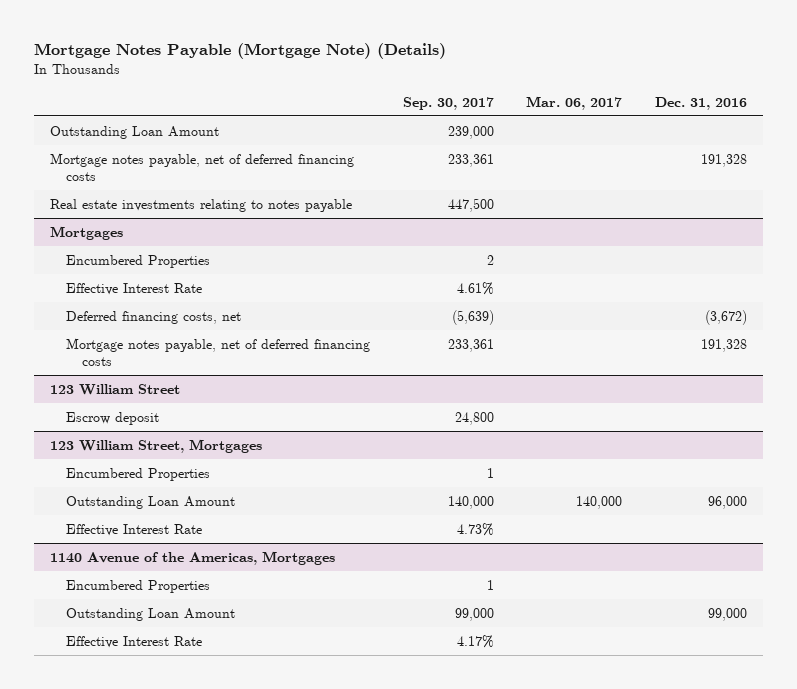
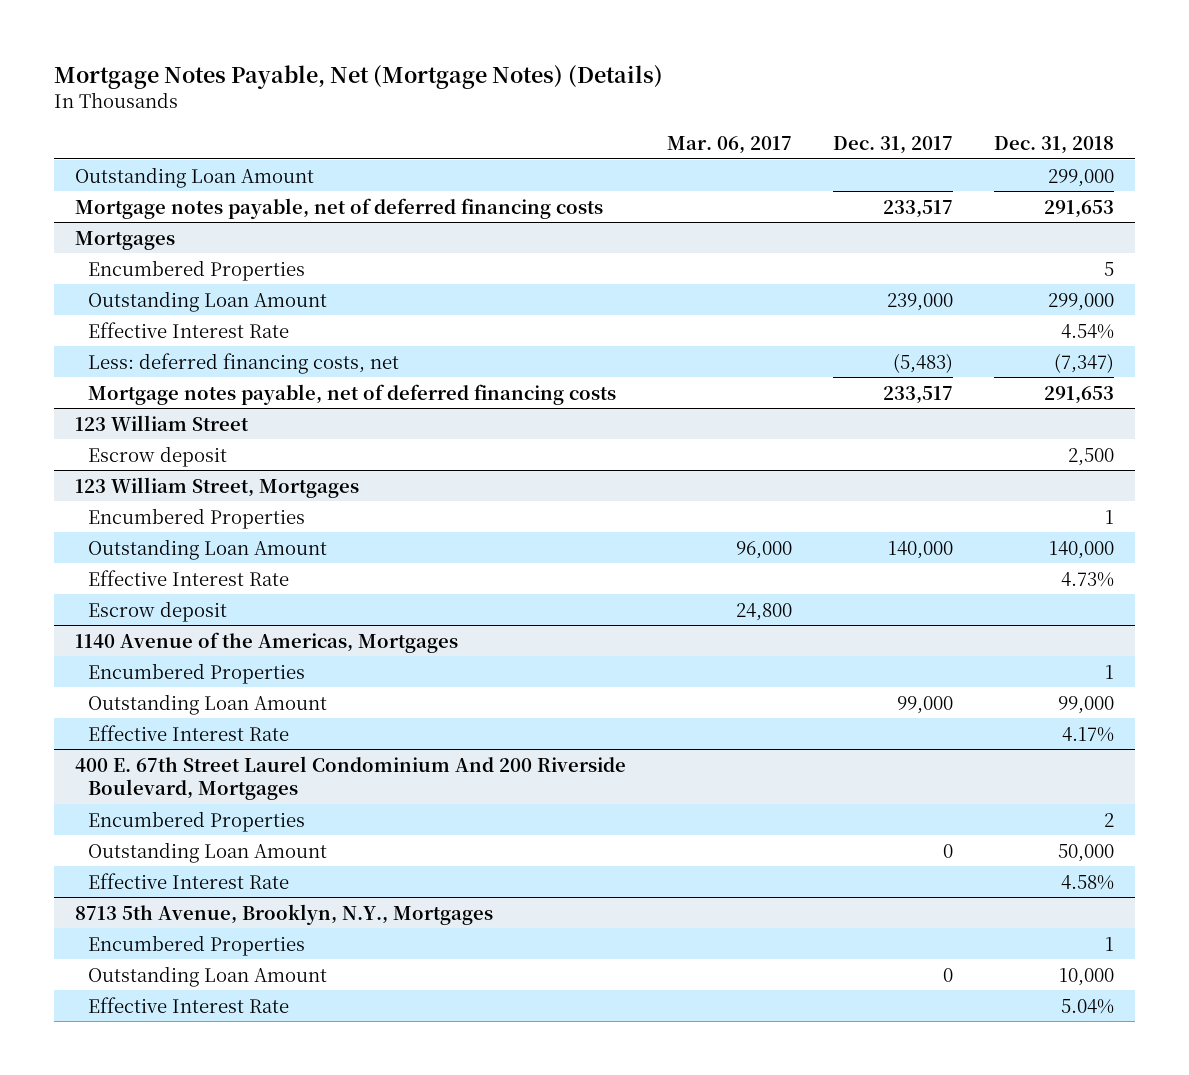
[33,43,446,60] Mortgage Notes Payable (Mortgage Note) (Details) -> [54,65,664,90] Mortgage Notes Payable, Net (Mortgage Notes) (Details)
[402,96,494,110] Sep. 30, 2017 -> none
[654,96,747,110] Dec. 31, 2016 -> none
none -> [833,135,954,154] Dec. 31, 2017
none -> [994,135,1115,154] Dec. 31, 2018
[49,198,352,212] Real estate investments relating to notes payable -> none
none -> [88,290,328,312] Outstanding Loan Amount
[65,310,241,324] Deferred financing costs, net -> [88,352,400,374] Less: deferred financing costs, net
[576,495,623,509] 140,000 -> [735,540,792,559] 96,000
none -> [88,600,228,622] Escrow deposit
none -> [74,755,626,801] 400 E. 67th Street Laurel Condominium And 200 Riverside Boulevard, Mortgages
none -> [88,810,306,832] Encumbered Properties
none -> [88,841,328,863] Outstanding Loan Amount
none -> [88,872,290,889] Effective Interest Rate
none -> [74,903,493,925] 8713 5th Avenue, Brooklyn, N.Y., Mortgages
none -> [88,934,306,956] Encumbered Properties
none -> [88,965,328,987] Outstanding Loan Amount
none -> [88,996,290,1013] Effective Interest Rate

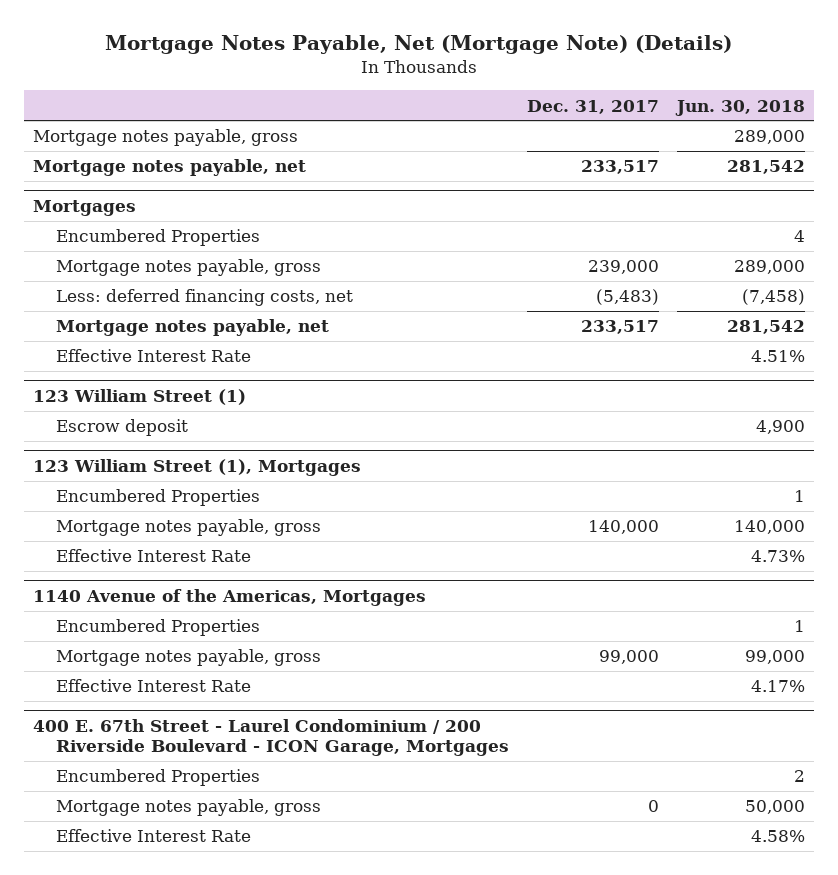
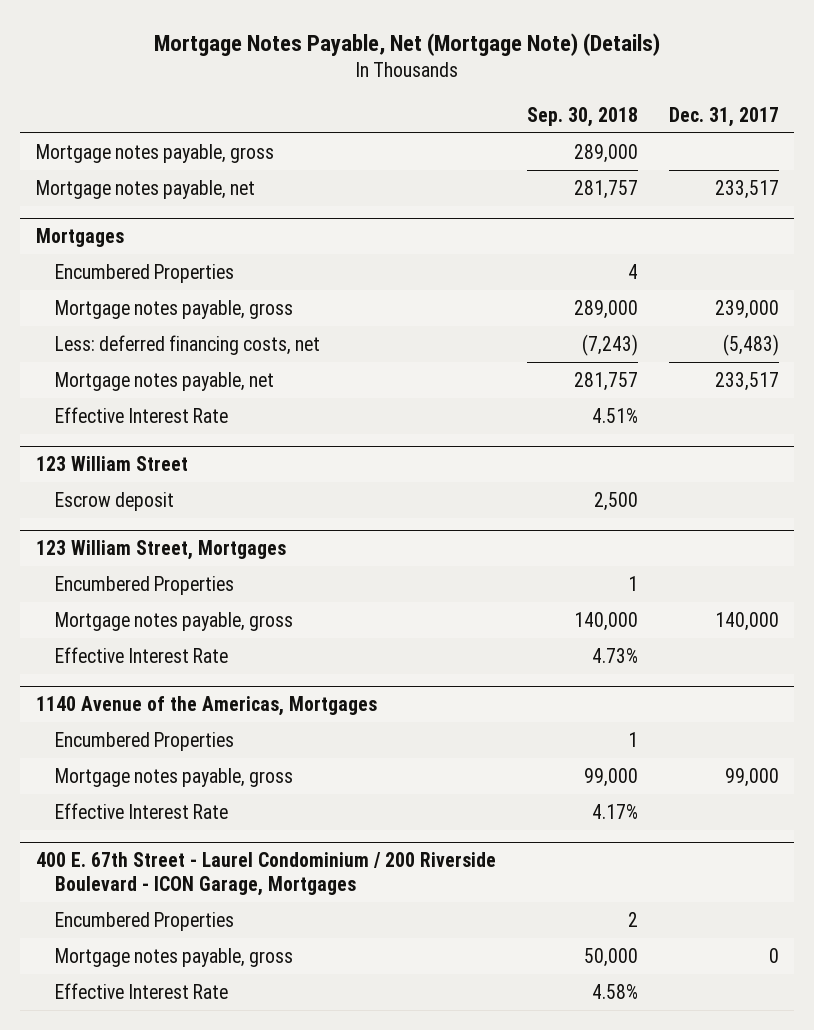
[675,99,806,116] Jun. 30, 2018 -> none
none -> [526,106,638,127] Sep. 30, 2018
[33,389,247,406] 123 William Street (1) -> [35,455,188,471] 123 William Street
[33,459,362,477] 123 William Street (1), Mortgages -> [35,539,286,560] 123 William Street, Mortgages

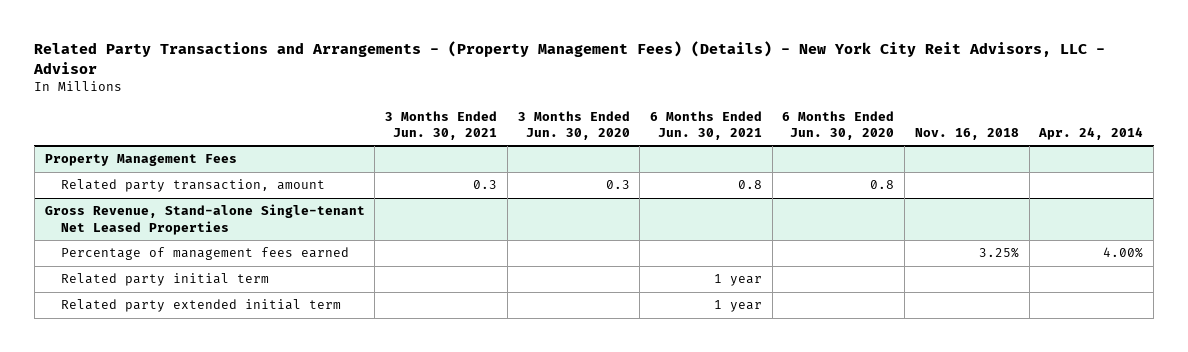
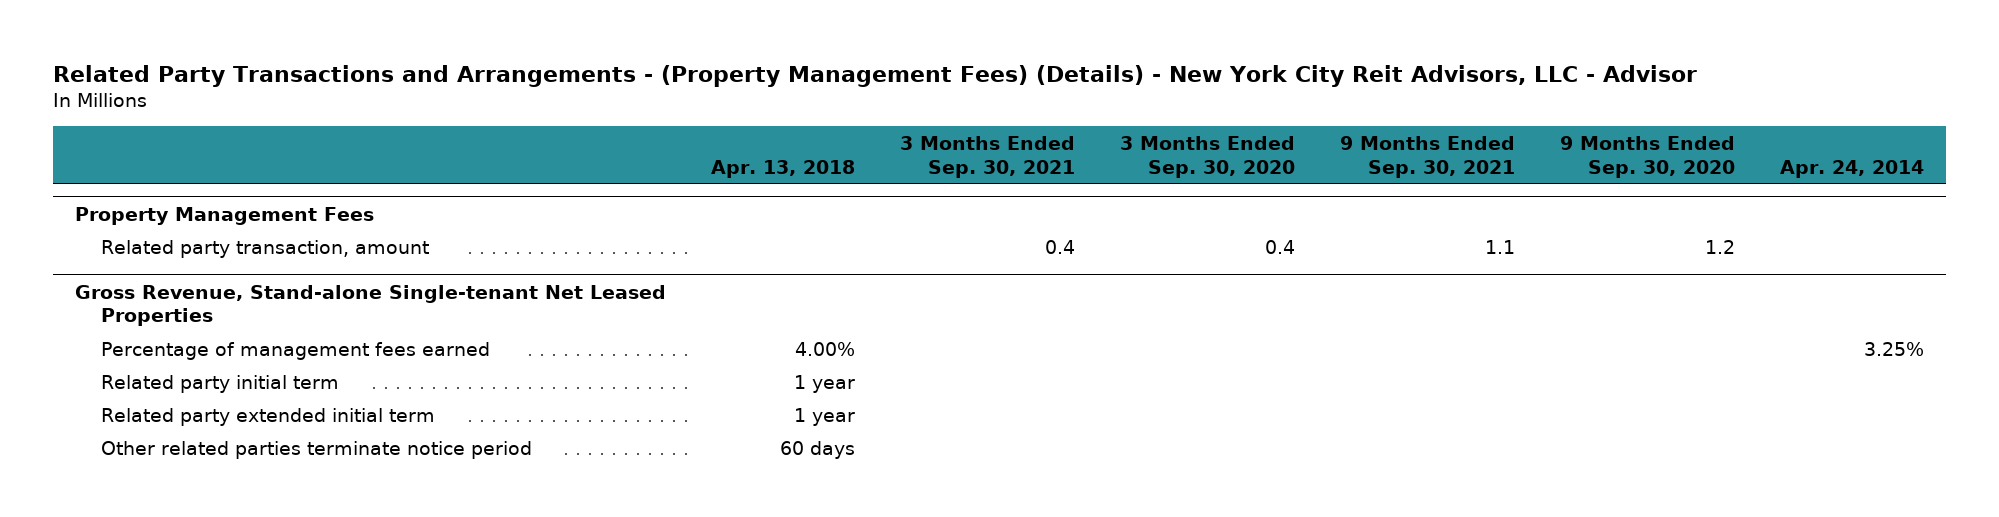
[385,110,498,140] 3 Months Ended Jun. 30, 2021 -> none
[517,110,630,140] 3 Months Ended Jun. 30, 2020 -> none
[649,110,762,140] 6 Months Ended Jun. 30, 2021 -> none
[782,110,895,140] 6 Months Ended Jun. 30, 2020 -> none
[914,127,1019,140] Nov. 16, 2018 -> none
none -> [711,159,856,178] Apr. 13, 2018
none -> [900,135,1076,178] 3 Months Ended Sep. 30, 2021
none -> [1119,135,1295,178] 3 Months Ended Sep. 30, 2020
none -> [1339,135,1515,178] 9 Months Ended Sep. 30, 2021
none -> [1559,135,1735,178] 9 Months Ended Sep. 30, 2020
[1103,247,1144,259] 4.00% -> [1863,341,1924,356] 3.25%
none -> [101,440,533,459] Other related parties terminate notice period

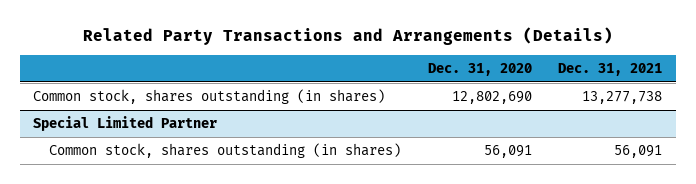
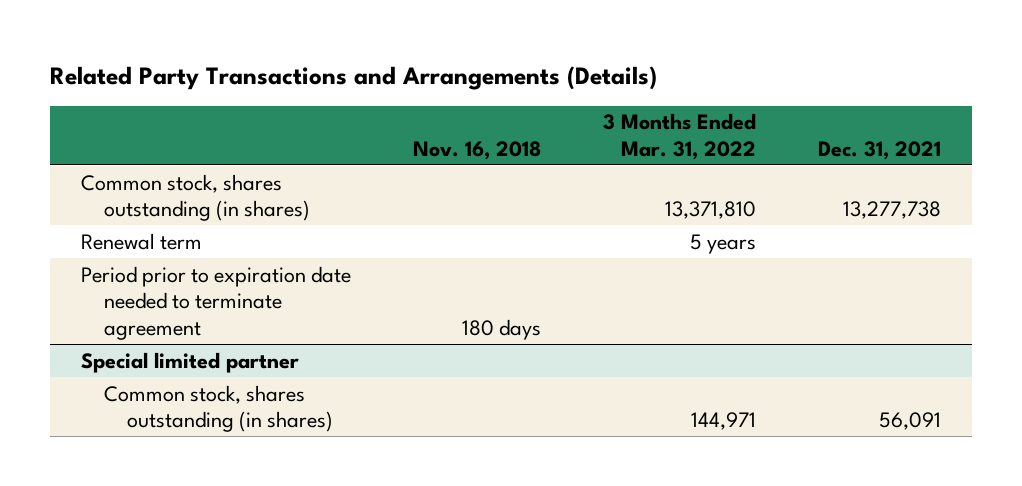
[427,63,532,77] Dec. 31, 2020 -> none
none -> [413,140,542,160] Nov. 16, 2018
none -> [603,113,757,160] 3 Months Ended Mar. 31, 2022
none -> [80,232,202,250] Renewal term
none -> [80,265,351,340] Period prior to expiration date needed to terminate agreement
[33,116,218,132] Special Limited Partner -> [80,351,299,373] Special limited partner

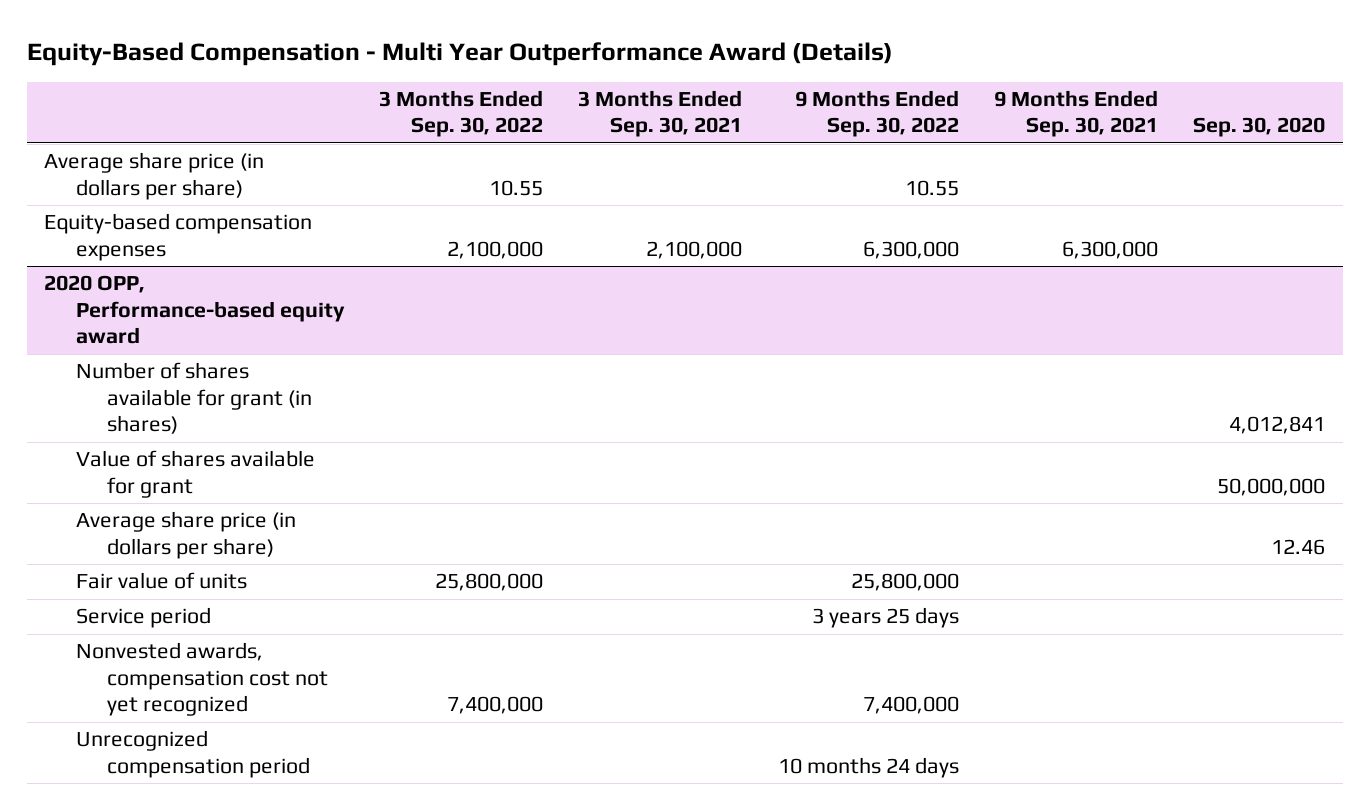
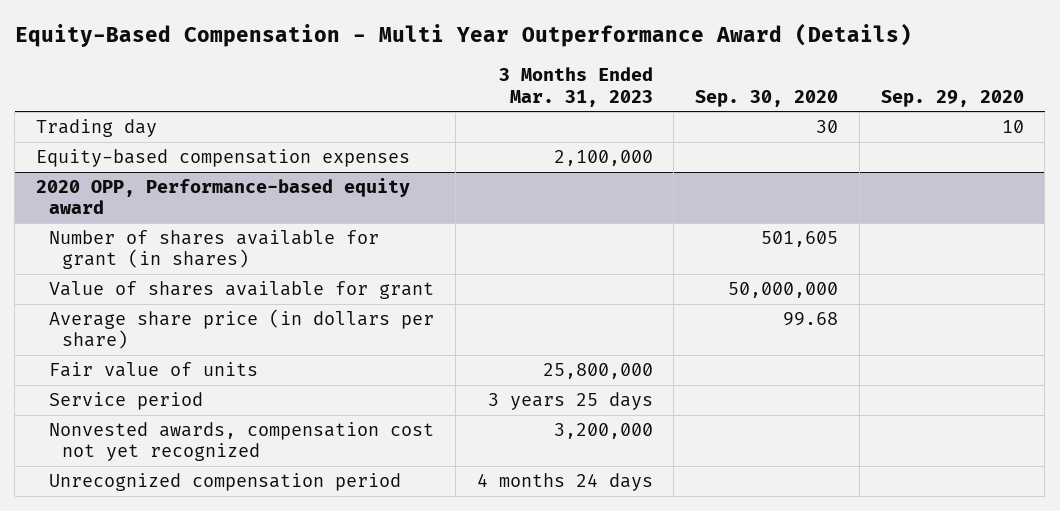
[379,89,544,138] 3 Months Ended Sep. 30, 2022 -> none
[578,89,743,138] 3 Months Ended Sep. 30, 2021 -> none
[794,89,959,138] 9 Months Ended Sep. 30, 2022 -> none
[994,89,1159,138] 9 Months Ended Sep. 30, 2021 -> none
none -> [498,67,653,107] 3 Months Ended Mar. 31, 2023
none -> [880,89,1024,107] Sep. 29, 2020
[44,152,265,200] Average share price (in dollars per share) -> none
none -> [36,119,158,138] Trading day
[1229,416,1326,435] 4,012,841 -> [761,231,839,248] 501,605
[1271,538,1326,555] 12.46 -> [783,312,839,327] 99.68

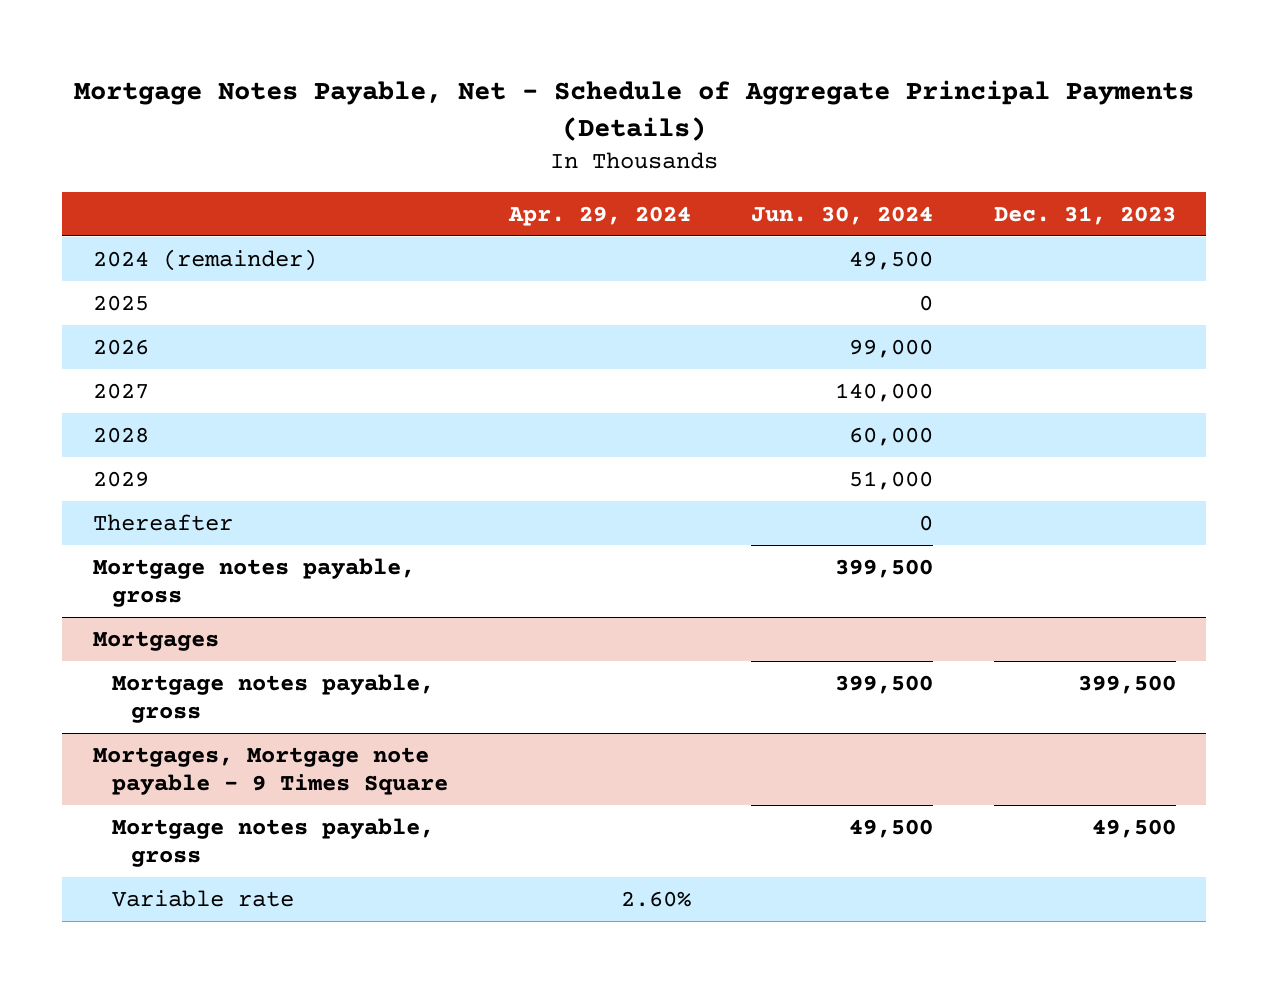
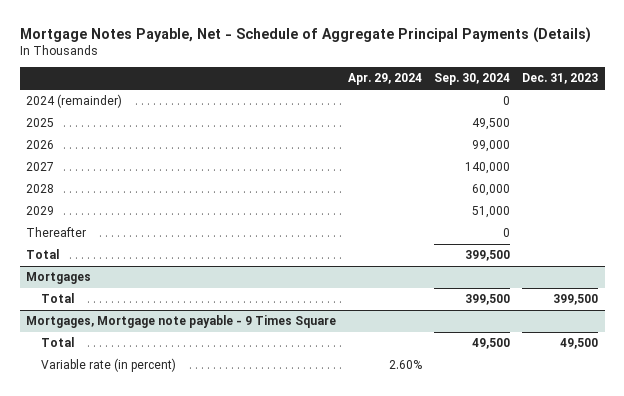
[751,205,934,225] Jun. 30, 2024 -> none
none -> [434,73,511,86] Sep. 30, 2024
[92,557,415,607] Mortgage notes payable, gross -> [25,249,59,260] Total
[111,673,434,723] Mortgage notes payable, gross -> [41,293,75,304] Total
[111,817,434,867] Mortgage notes payable, gross -> [41,337,75,348] Total
[111,889,294,907] Variable rate -> [41,358,177,373] Variable rate (in percent)

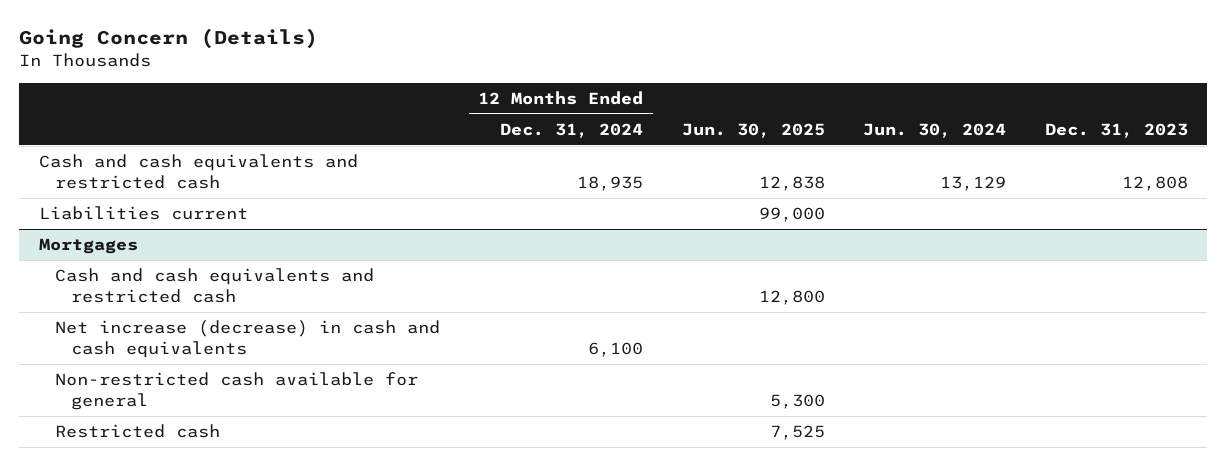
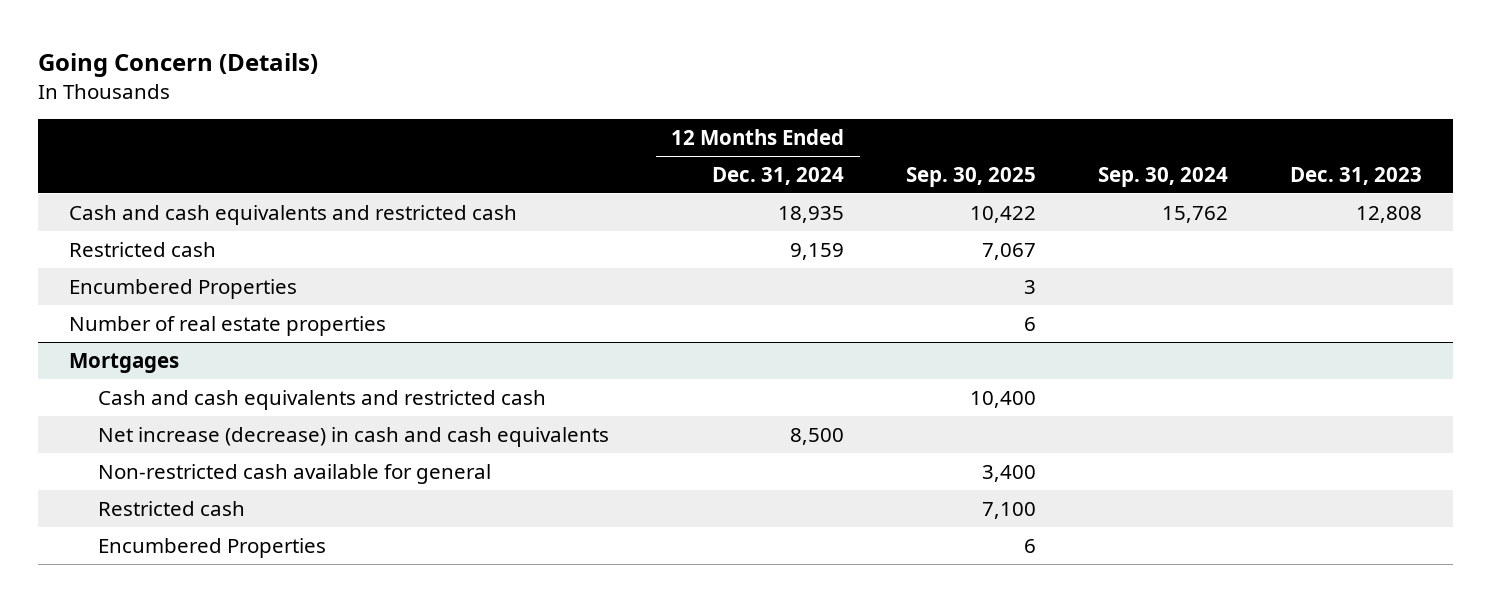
[681,122,825,138] Jun. 30, 2025 -> none
[863,122,1007,138] Jun. 30, 2024 -> none
none -> [906,166,1037,187] Sep. 30, 2025
none -> [1098,166,1229,187] Sep. 30, 2024
[38,206,248,221] Liabilities current -> none
none -> [69,241,217,257] Restricted cash
none -> [69,278,298,299] Encumbered Properties
none -> [69,315,387,336] Number of real estate properties
[588,342,644,358] 6,100 -> [790,427,845,445] 8,500
none -> [98,537,327,558] Encumbered Properties

